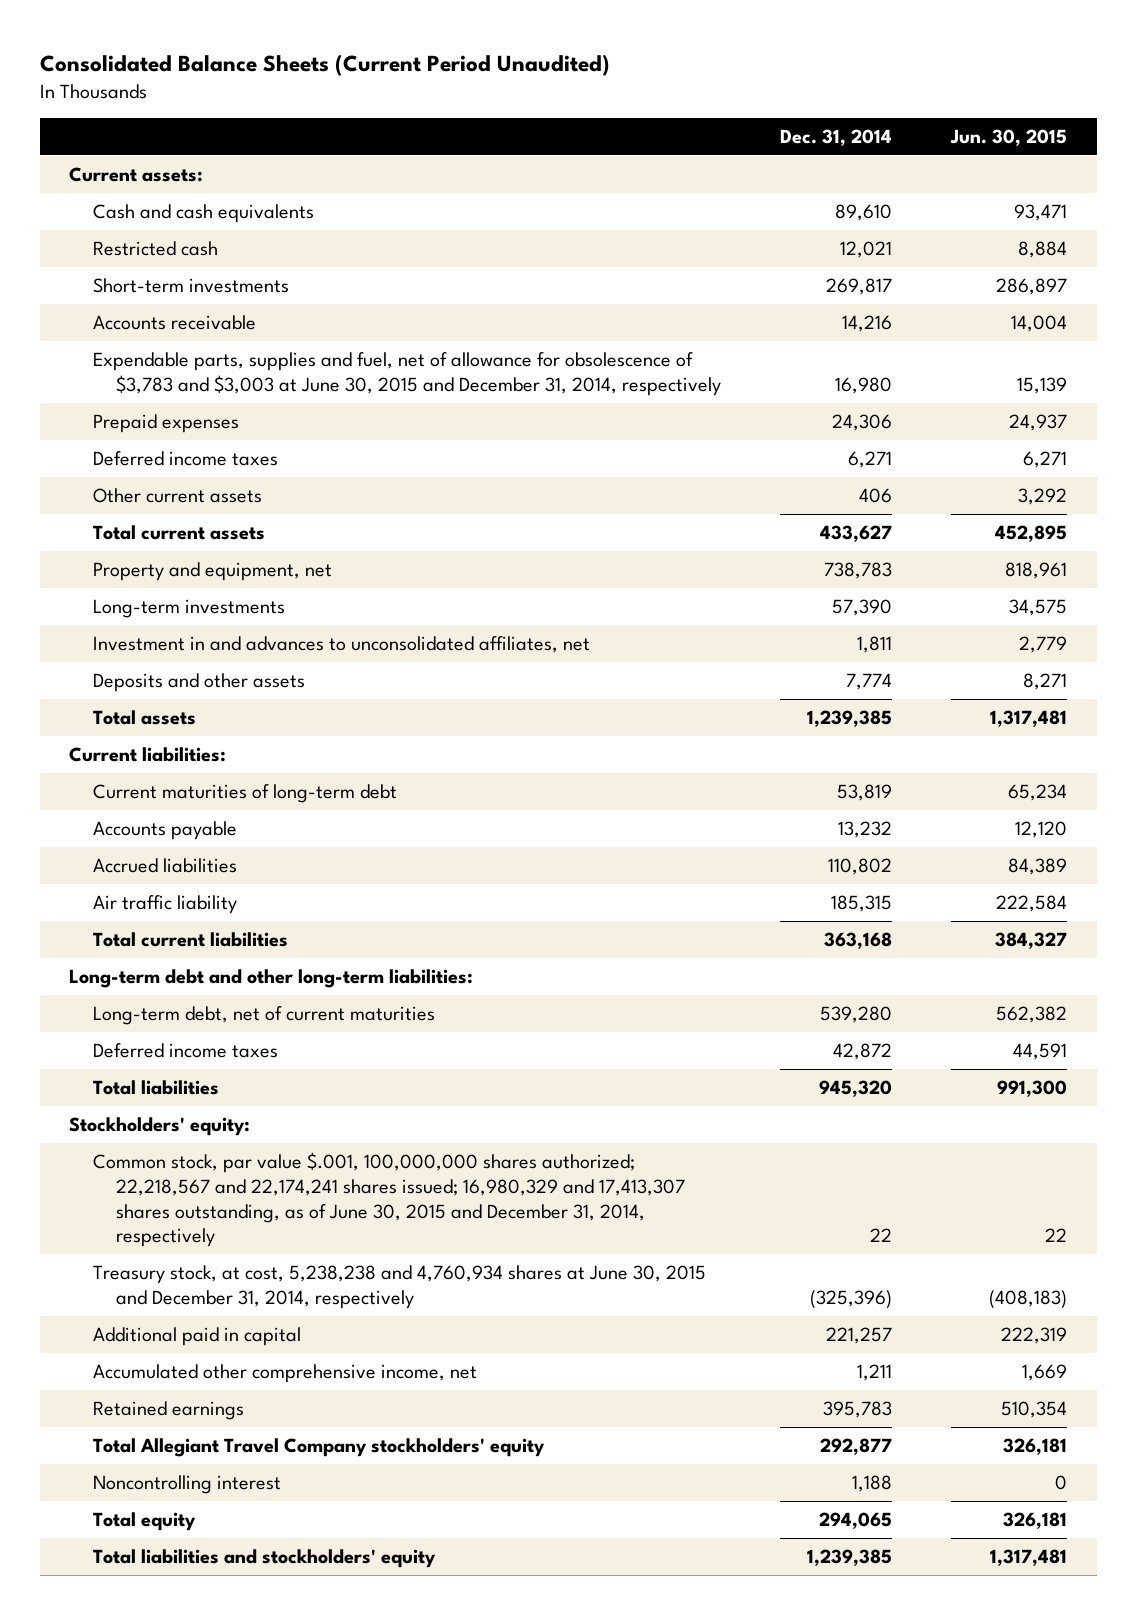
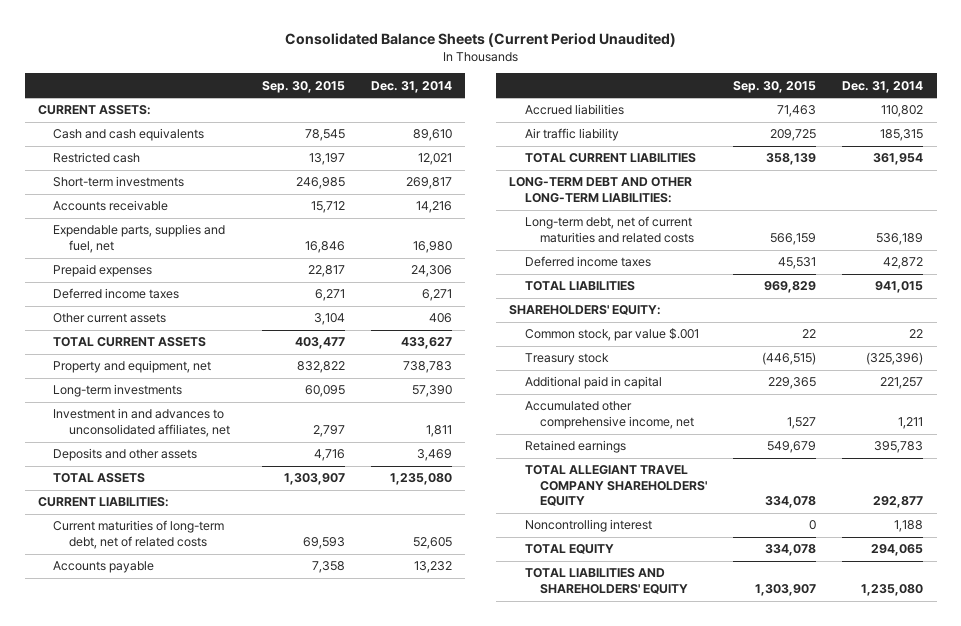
[950,128,1068,146] Jun. 30, 2015 -> none
none -> [261,80,345,93] Sep. 30, 2015
[69,167,204,183] Current assets: -> [37,105,151,116] CURRENT ASSETS:
[92,352,721,396] Expendable parts, supplies and fuel, net of allowance for obsolescence of $3,783 and $3,003 at June 30, 2015 and December 31, 2014, respectively -> [53,224,226,253] Expendable parts, supplies and fuel, net
[92,525,265,541] Total current assets -> [53,337,207,348] TOTAL CURRENT ASSETS
[846,673,893,691] 7,774 -> [416,449,452,462] 3,469
[92,710,196,726] Total assets -> [53,473,146,484] TOTAL ASSETS
[807,710,893,728] 1,239,385 -> [389,473,452,486] 1,235,080
[69,747,227,763] Current liabilities: -> [37,497,169,508] CURRENT LIABILITIES:
[92,784,397,804] Current maturities of long-term debt -> [53,520,225,549] Current maturities of long-term debt, net of related costs
[837,784,893,802] 53,819 -> [412,536,452,549] 52,605
[92,932,288,948] Total current liabilities -> [524,153,696,164] TOTAL CURRENT LIABILITIES
[824,932,893,950] 363,168 -> [873,153,924,166] 361,954
[69,969,474,989] Long-term debt and other long-term liabilities: -> [509,177,693,203] LONG-TERM DEBT AND OTHER LONG-TERM LIABILITIES:
[92,1006,435,1026] Long-term debt, net of current maturities -> [524,216,695,243] Long-term debt, net of current maturities and related costs
[820,1006,893,1024] 539,280 -> [876,232,924,245] 536,189
[92,1080,219,1096] Total liabilities -> [524,281,635,292] TOTAL LIABILITIES
[819,1080,893,1098] 945,320 -> [875,281,924,294] 941,015
[69,1117,251,1137] Stockholders' equity: -> [509,305,662,316] SHAREHOLDERS' EQUITY:
[92,1152,685,1248] Common stock, par value $.001, 100,000,000 shares authorized; 22,218,567 and 22,174,241 shares issued; 16,980,329 and 17,413,307 shares outstanding, as of June 30, 2015 and December 31, 2014, respectively -> [524,328,699,342] Common stock, par value $.001
[92,1265,706,1309] Treasury stock, at cost, 5,238,238 and 4,760,934 shares at June 30, 2015 and December 31, 2014, respectively -> [524,353,609,366] Treasury stock
[92,1438,545,1458] Total Allegiant Travel Company stockholders' equity -> [524,465,708,507] TOTAL ALLEGIANT TRAVEL COMPANY SHAREHOLDERS' EQUITY
[92,1512,196,1532] Total equity -> [524,544,614,555] TOTAL EQUITY
[92,1549,436,1569] Total liabilities and stockholders' equity -> [524,568,689,594] TOTAL LIABILITIES AND SHAREHOLDERS' EQUITY
[807,1549,893,1567] 1,239,385 -> [861,583,924,596] 1,235,080

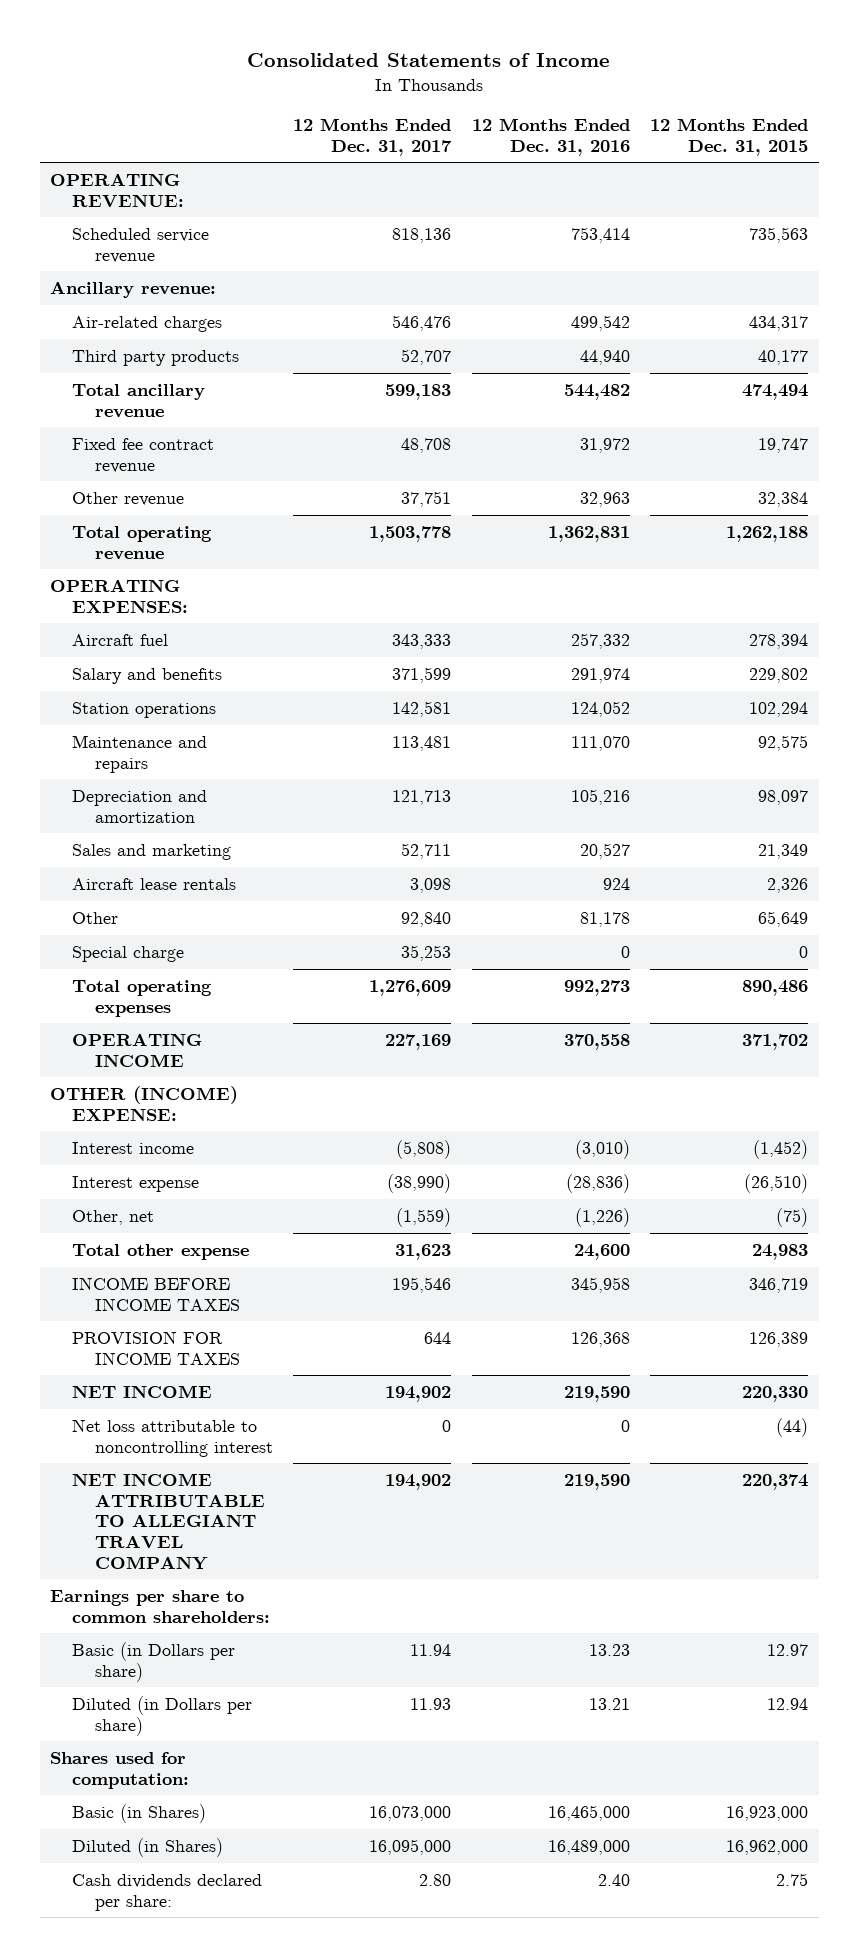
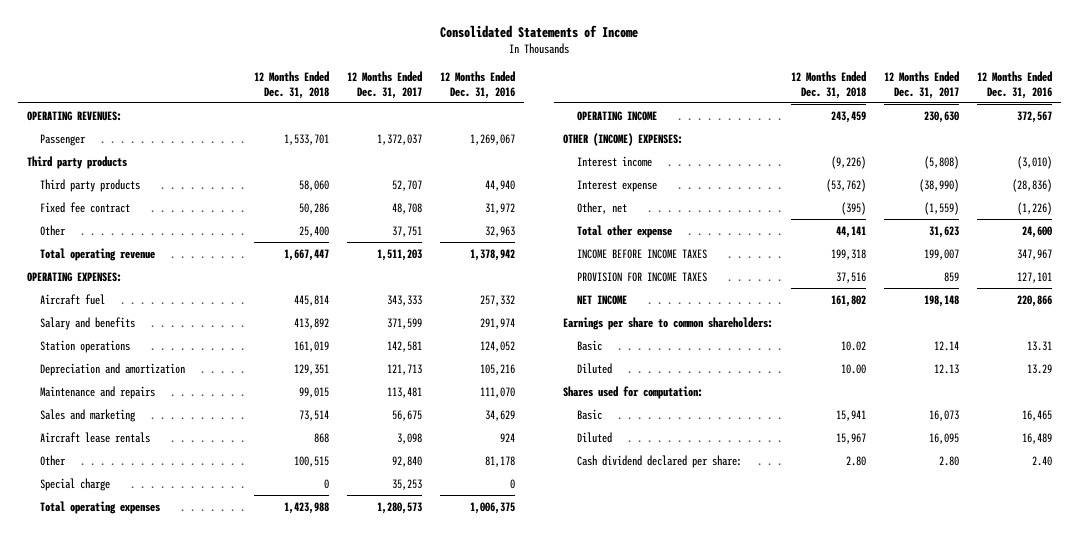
[650,117,809,156] 12 Months Ended Dec. 31, 2015 -> none
none -> [254,70,330,99] 12 Months Ended Dec. 31, 2018
[72,227,210,263] Scheduled service revenue -> none
[72,315,223,332] Air-related charges -> none
[50,172,185,207] OPERATING REVENUE: -> [26,110,122,121] OPERATING REVENUES:
none -> [40,133,87,146] Passenger
[50,280,217,298] Ancillary revenue: -> [26,155,127,169] Third party products
[72,383,206,418] Total ancillary revenue -> none
[72,437,215,473] Fixed fee contract revenue -> [40,201,131,213] Fixed fee contract
[72,491,185,506] Other revenue -> [40,224,67,236] Other
[369,525,452,542] 1,503,778 -> [377,248,423,261] 1,511,203
[547,525,630,542] 1,362,831 -> [469,248,515,261] 1,378,942
[72,734,208,773] Maintenance and repairs -> [40,385,156,399] Maintenance and repairs
[401,842,452,859] 52,711 -> [392,409,423,421] 56,675
[579,842,630,859] 20,527 -> [484,409,515,421] 34,629
[369,979,452,996] 1,276,609 -> [377,501,423,514] 1,280,573
[563,979,630,996] 992,273 -> [469,501,515,514] 1,006,375
[385,1033,452,1050] 227,169 -> [923,110,959,123] 230,630
[563,1033,630,1050] 370,558 -> [1016,110,1052,123] 372,567
[50,1085,239,1121] OTHER (INCOME) EXPENSE: -> [563,132,684,146] OTHER (INCOME) EXPENSES:
[72,1418,273,1457] Net loss attributable to noncontrolling interest -> none
[72,1472,265,1570] NET INCOME ATTRIBUTABLE TO ALLEGIANT TRAVEL COMPANY -> none
[392,1276,452,1293] 195,546 -> [923,248,959,260] 199,007
[570,1276,630,1293] 345,958 -> [1016,248,1052,260] 347,967
[424,1331,452,1344] 644 -> [943,271,959,282] 859
[570,1331,630,1347] 126,368 -> [1016,271,1052,283] 127,101
[385,1385,452,1402] 194,902 -> [923,294,959,307] 198,148
[563,1385,630,1402] 219,590 -> [1016,294,1052,307] 220,866
[72,1641,236,1682] Basic (in Dollars per share) -> [576,339,602,351] Basic
[410,1643,452,1656] 11.94 -> [933,340,959,351] 12.14
[588,1643,630,1656] 13.23 -> [1026,340,1052,351] 13.31
[72,1695,253,1736] Diluted (in Dollars per share) -> [576,362,612,374] Diluted
[410,1697,452,1710] 11.93 -> [933,363,959,374] 12.13
[588,1697,630,1710] 13.21 -> [1026,363,1052,374] 13.29
[72,1803,207,1823] Basic (in Shares) -> [576,408,602,420] Basic
[369,1805,452,1821] 16,073,000 -> [928,409,959,421] 16,073
[547,1804,630,1821] 16,465,000 -> [1021,409,1052,421] 16,465
[72,1837,224,1857] Diluted (in Shares) -> [576,431,612,443] Diluted
[369,1838,452,1855] 16,095,000 -> [928,432,959,444] 16,095
[547,1839,630,1855] 16,489,000 -> [1021,432,1052,444] 16,489
[72,1873,263,1911] Cash dividends declared per share: -> [576,454,742,468] Cash dividend declared per share:

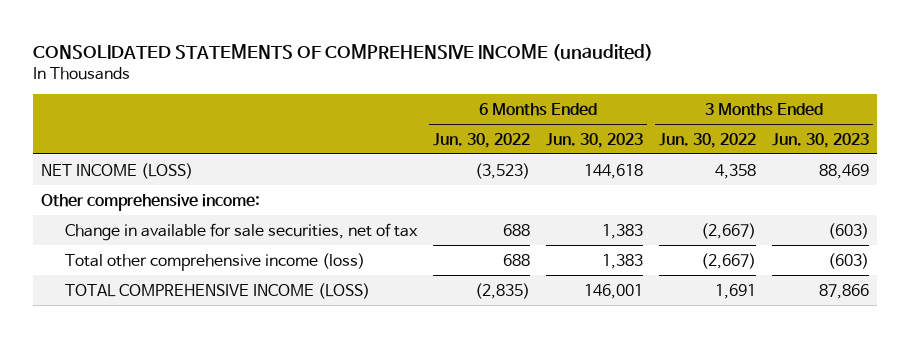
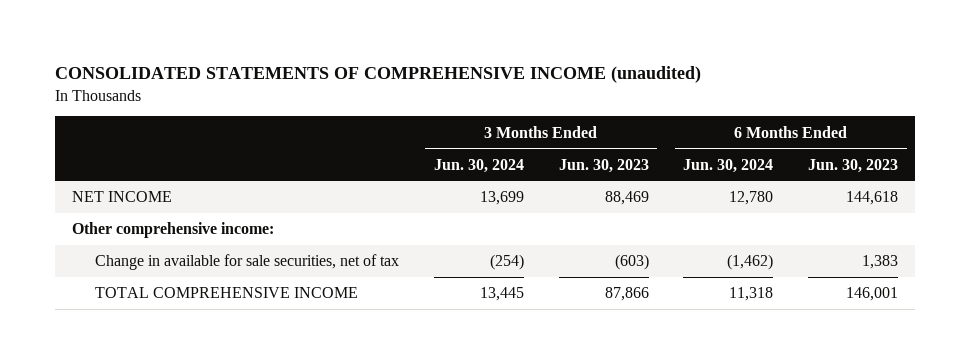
[432,132,530,148] Jun. 30, 2022 -> none
[658,132,756,148] Jun. 30, 2022 -> none
none -> [434,158,525,173] Jun. 30, 2024
none -> [683,158,774,173] Jun. 30, 2024
[41,162,194,179] NET INCOME (LOSS) -> [72,191,173,203] NET INCOME
[64,252,365,271] Total other comprehensive income (loss) -> none
[64,282,370,299] TOTAL COMPREHENSIVE INCOME (LOSS) -> [95,287,359,299] TOTAL COMPREHENSIVE INCOME

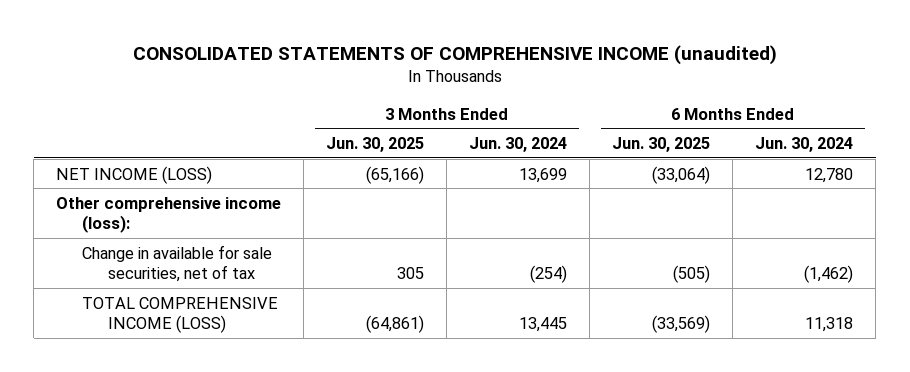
[558,158,649,173] Jun. 30, 2023 -> none
[807,158,898,173] Jun. 30, 2023 -> none
none -> [326,137,425,153] Jun. 30, 2025
none -> [612,137,711,153] Jun. 30, 2025
[72,191,173,203] NET INCOME -> [56,165,213,184] NET INCOME (LOSS)
[72,222,275,239] Other comprehensive income: -> [56,196,282,234] Other comprehensive income (loss):
[95,287,359,299] TOTAL COMPREHENSIVE INCOME -> [82,296,279,334] TOTAL COMPREHENSIVE INCOME (LOSS)

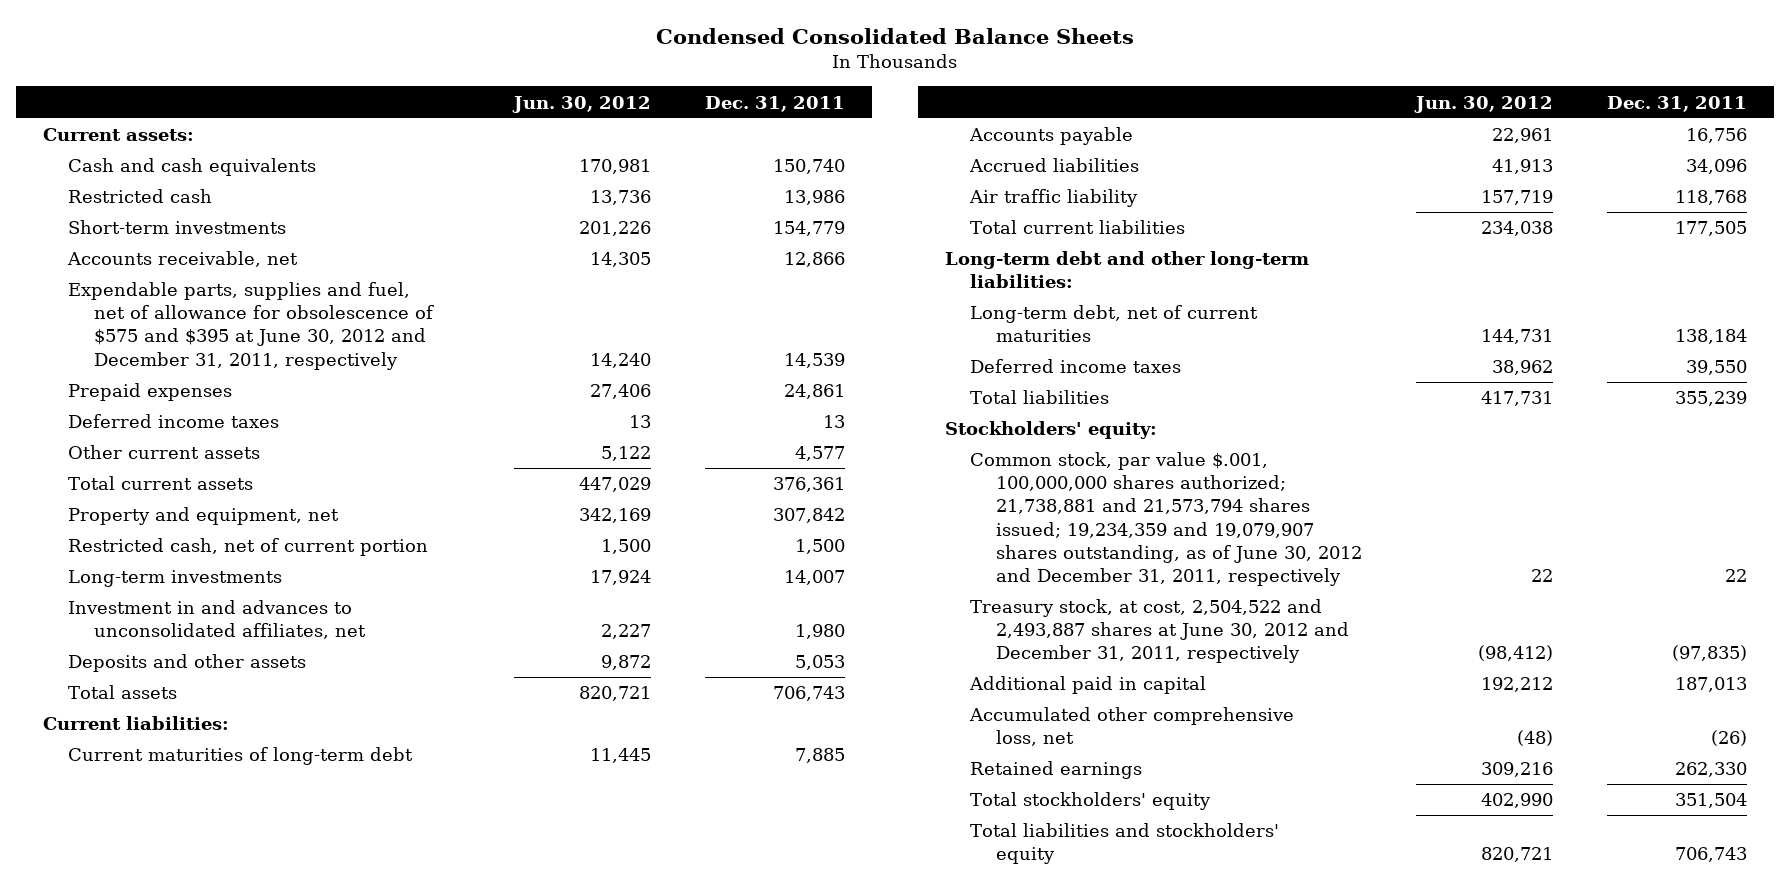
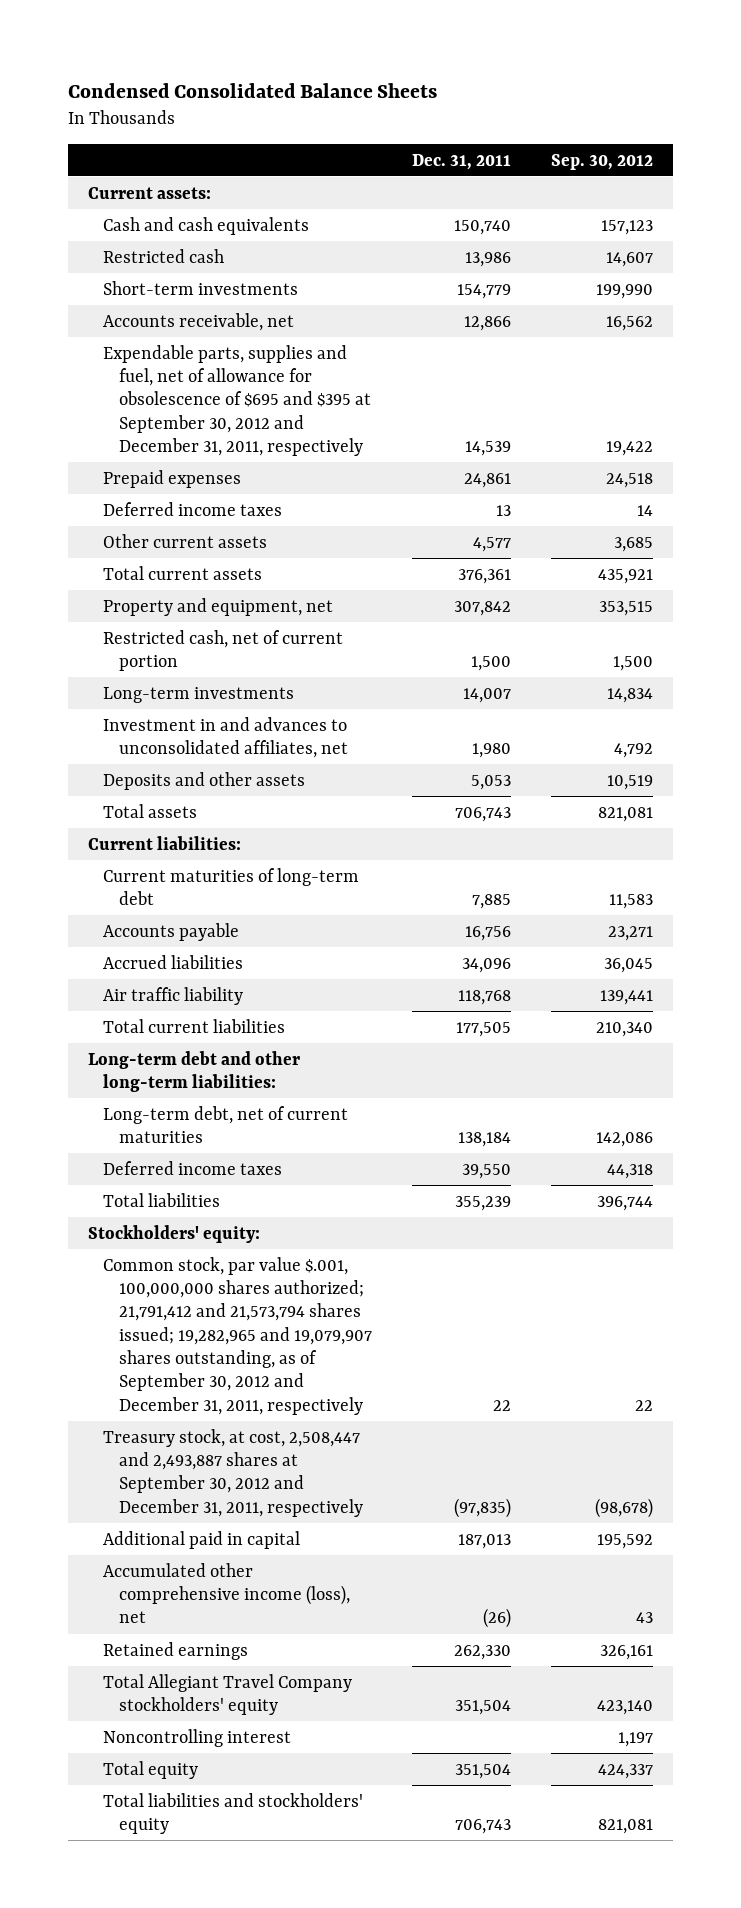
[512,95,652,113] Jun. 30, 2012 -> none
none -> [550,153,653,170] Sep. 30, 2012
[68,282,435,370] Expendable parts, supplies and fuel, net of allowance for obsolescence of $575 and $395 at June 30, 2012 and December 31, 2011, respectively -> [103,344,371,456] Expendable parts, supplies and fuel, net of allowance for obsolescence of $695 and $395 at September 30, 2012 and December 31, 2011, respectively
[970,452,1363,586] Common stock, par value $.001, 100,000,000 shares authorized; 21,738,881 and 21,573,794 shares issued; 19,234,359 and 19,079,907 shares outstanding, as of June 30, 2012 and December 31, 2011, respectively -> [103,1256,372,1415] Common stock, par value $.001, 100,000,000 shares authorized; 21,791,412 and 21,573,794 shares issued; 19,282,965 and 19,079,907 shares outstanding, as of September 30, 2012 and December 31, 2011, respectively
[970,599,1350,664] Treasury stock, at cost, 2,504,522 and 2,493,887 shares at June 30, 2012 and December 31, 2011, respectively -> [103,1428,363,1517] Treasury stock, at cost, 2,508,447 and 2,493,887 shares at September 30, 2012 and December 31, 2011, respectively
[969,707,1295,747] Accumulated other comprehensive loss, net -> [103,1562,350,1624] Accumulated other comprehensive income (loss), net
[970,792,1212,811] Total stockholders' equity -> [103,1673,353,1715] Total Allegiant Travel Company stockholders' equity
none -> [103,1728,292,1747] Noncontrolling interest
none -> [103,1760,199,1779] Total equity

